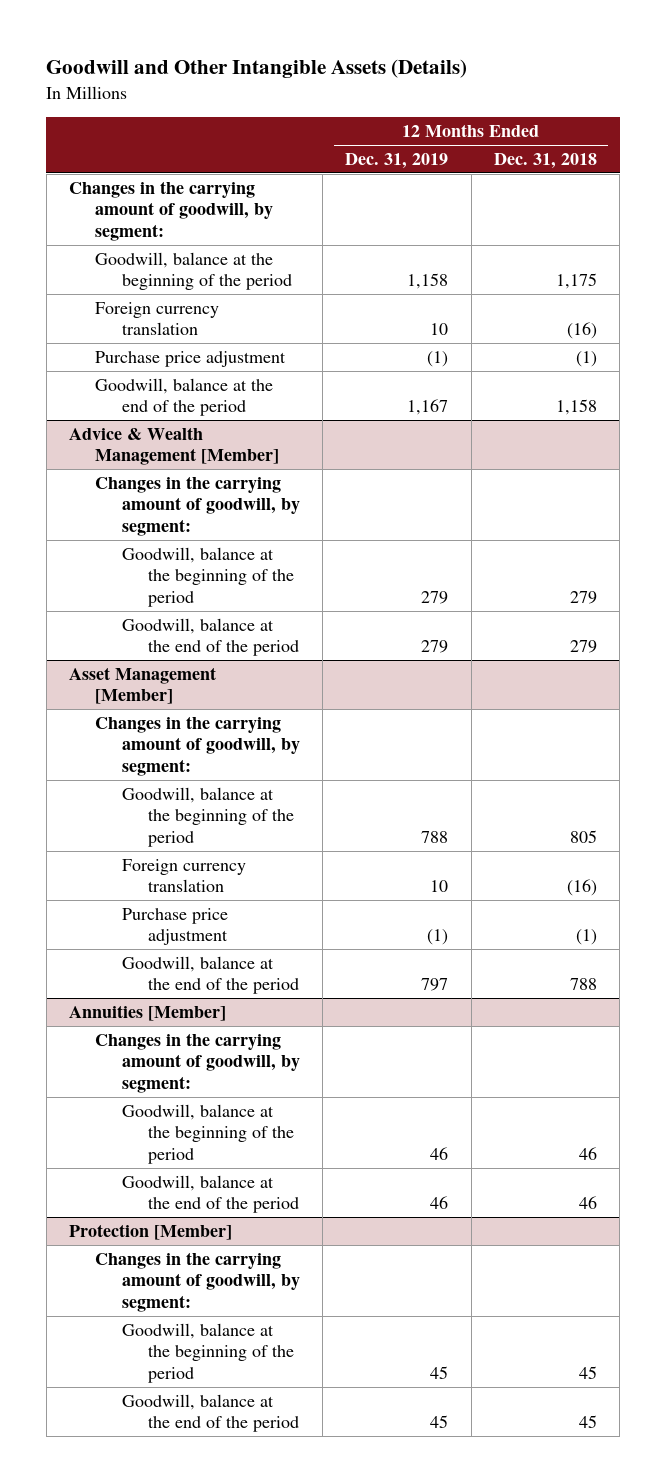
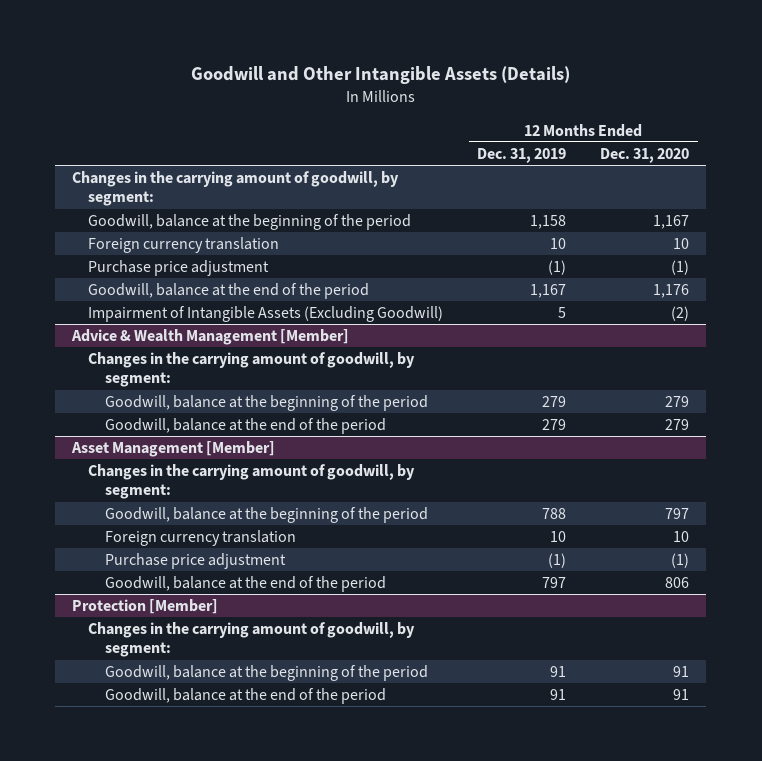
[494,153,598,170] Dec. 31, 2018 -> none
none -> [600,147,690,163] Dec. 31, 2020
none -> [88,306,444,323] Impairment of Intangible Assets (Excluding Goodwill)
[68,1004,226,1021] Annuities [Member] -> none
[95,1032,300,1093] Changes in the carrying amount of goodwill, by segment: -> none
[121,1103,295,1164] Goodwill, balance at the beginning of the period -> none
[121,1174,300,1214] Goodwill, balance at the end of the period -> none
[430,1365,449,1379] 45 -> [550,666,567,678] 91
[430,1415,449,1429] 45 -> [550,689,567,701] 91

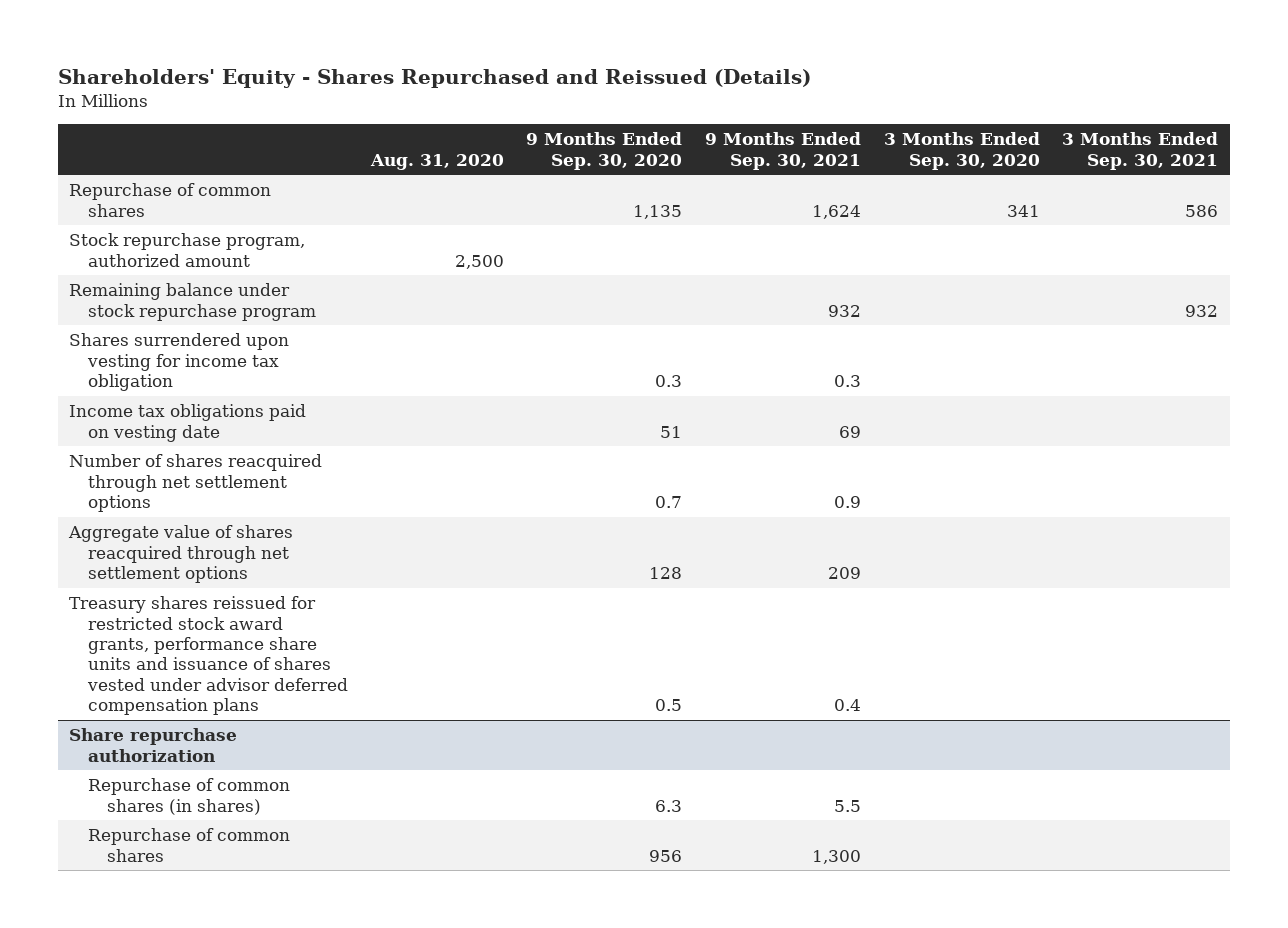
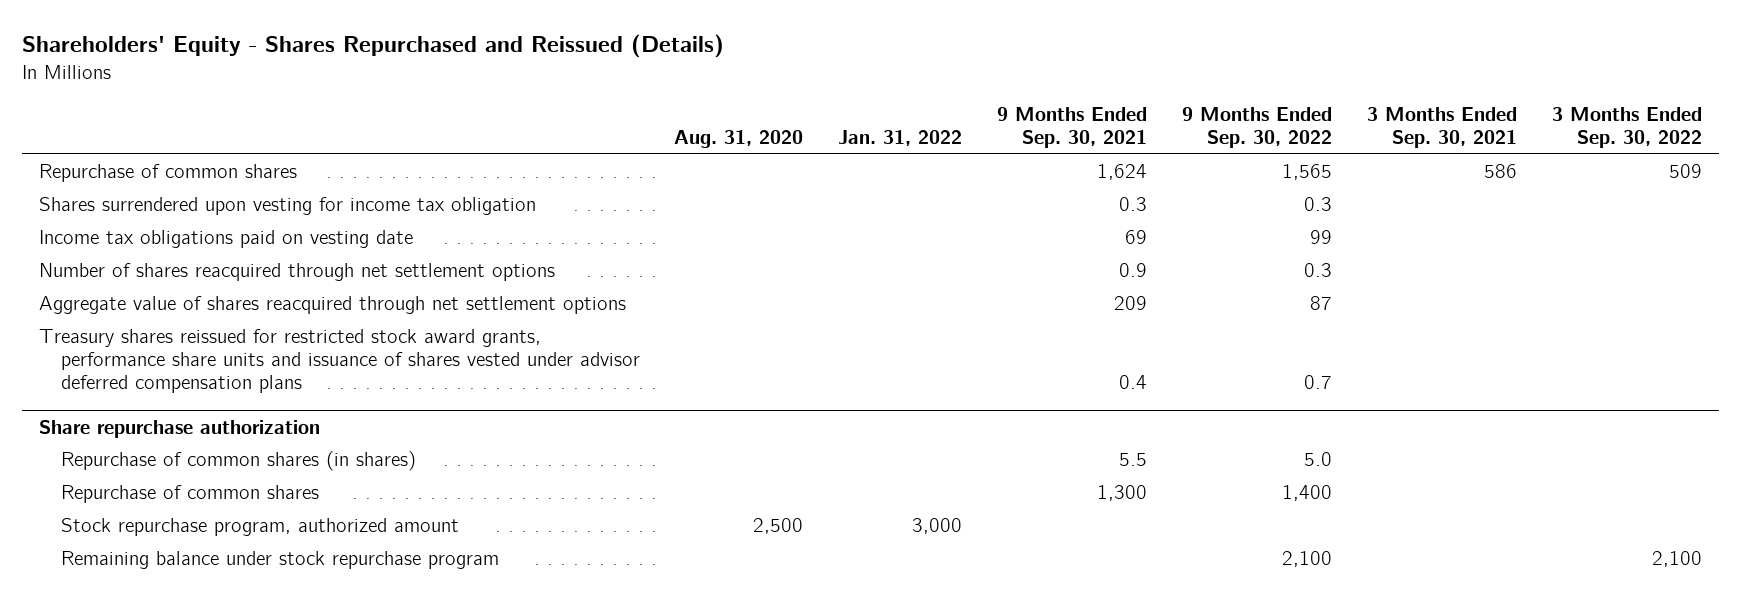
[526,132,683,170] 9 Months Ended Sep. 30, 2020 -> none
[883,132,1040,170] 3 Months Ended Sep. 30, 2020 -> none
none -> [838,130,963,147] Jan. 31, 2022
none -> [1181,107,1332,149] 9 Months Ended Sep. 30, 2022
none -> [1551,107,1702,149] 3 Months Ended Sep. 30, 2022
[69,233,306,267] Stock repurchase program, authorized amount -> none
[69,283,317,321] Remaining balance under stock repurchase program -> none
none -> [60,518,459,537] Stock repurchase program, authorized amount
none -> [60,551,499,570] Remaining balance under stock repurchase program

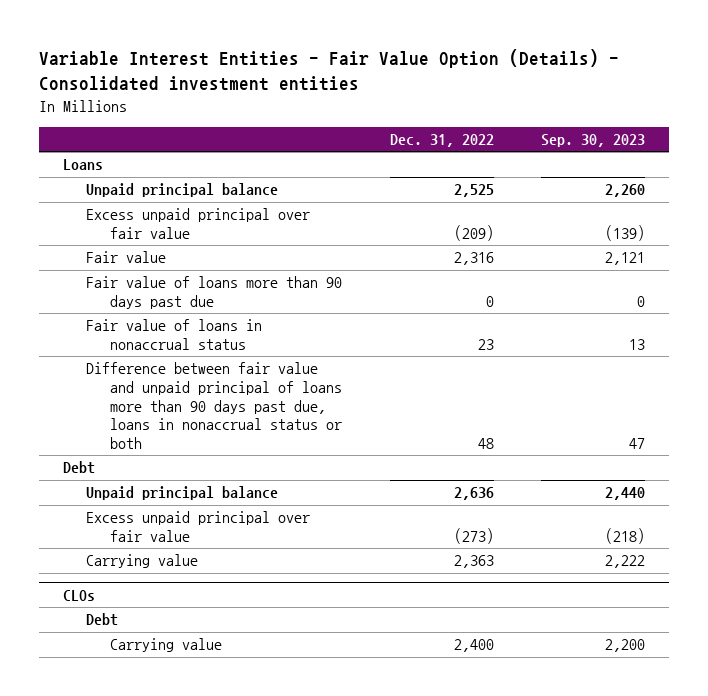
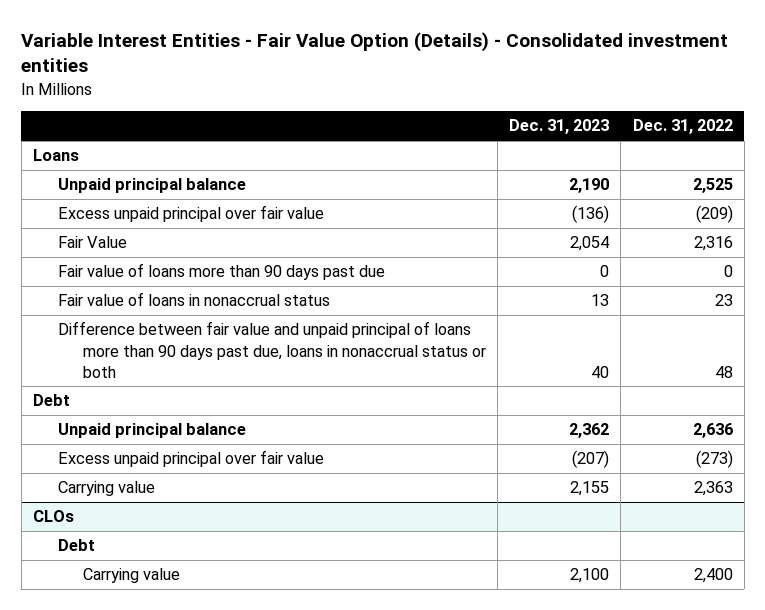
[541,134,646,148] Sep. 30, 2023 -> none
none -> [509,119,610,135] Dec. 31, 2023
[86,251,167,264] Fair value -> [57,236,127,249] Fair Value

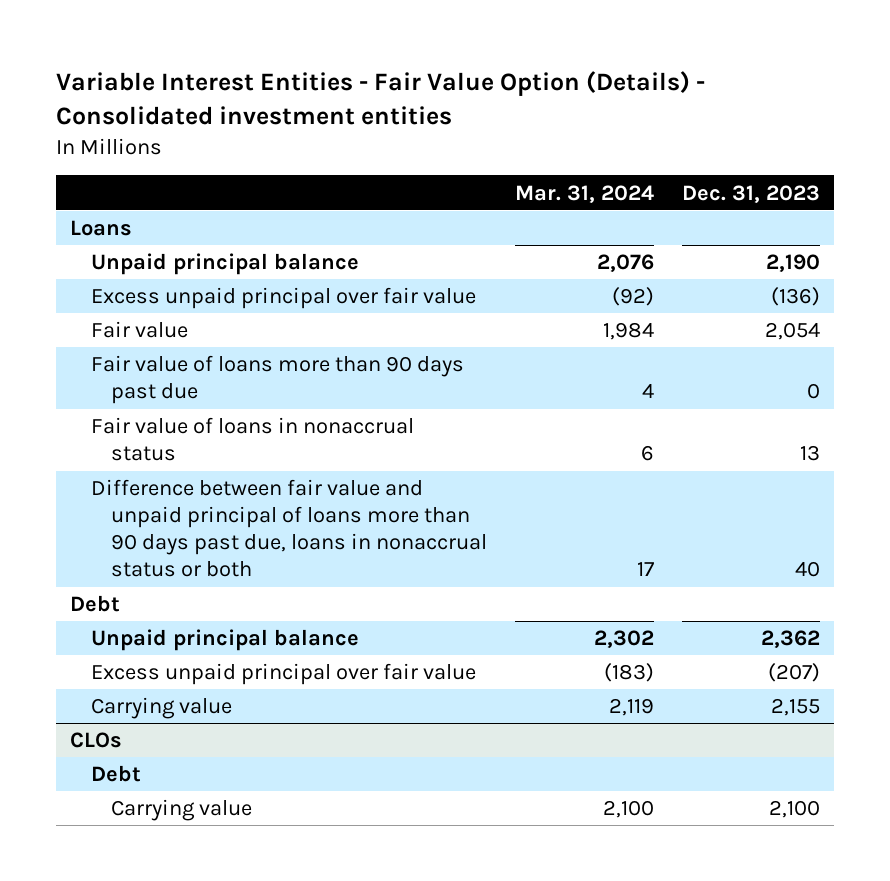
[632,119,733,135] Dec. 31, 2022 -> none
none -> [514,184,654,203] Mar. 31, 2024
[57,236,127,249] Fair Value -> [90,321,188,339] Fair value

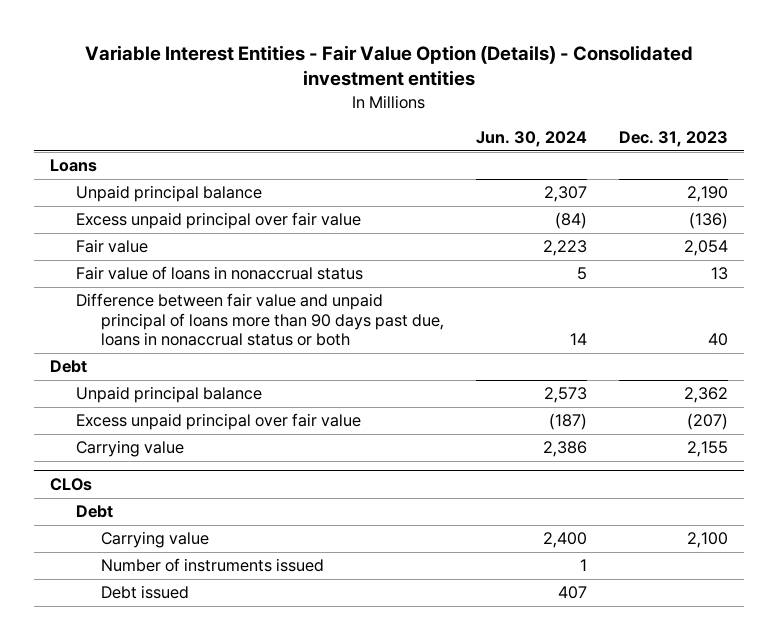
[514,184,654,203] Mar. 31, 2024 -> none
none -> [476,131,588,148] Jun. 30, 2024
[90,355,464,405] Fair value of loans more than 90 days past due -> none
none -> [101,558,325,573] Number of instruments issued
none -> [101,585,190,600] Debt issued

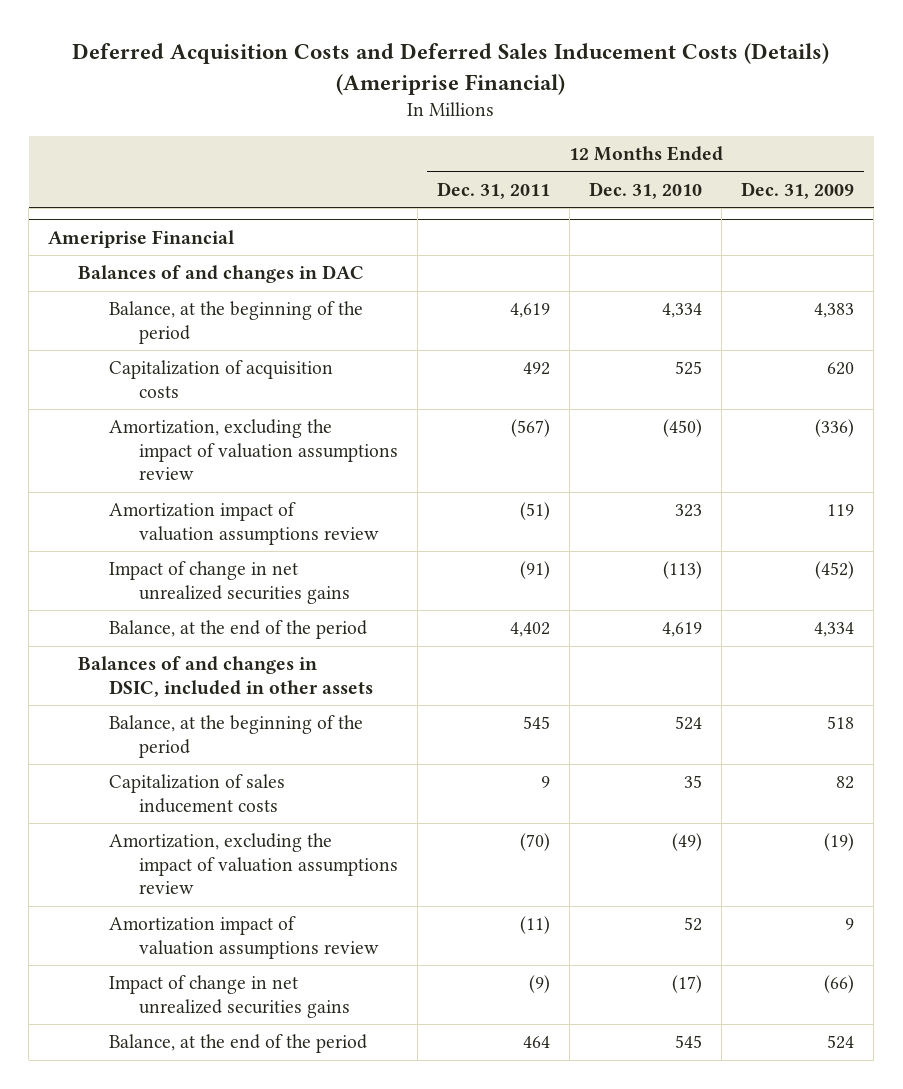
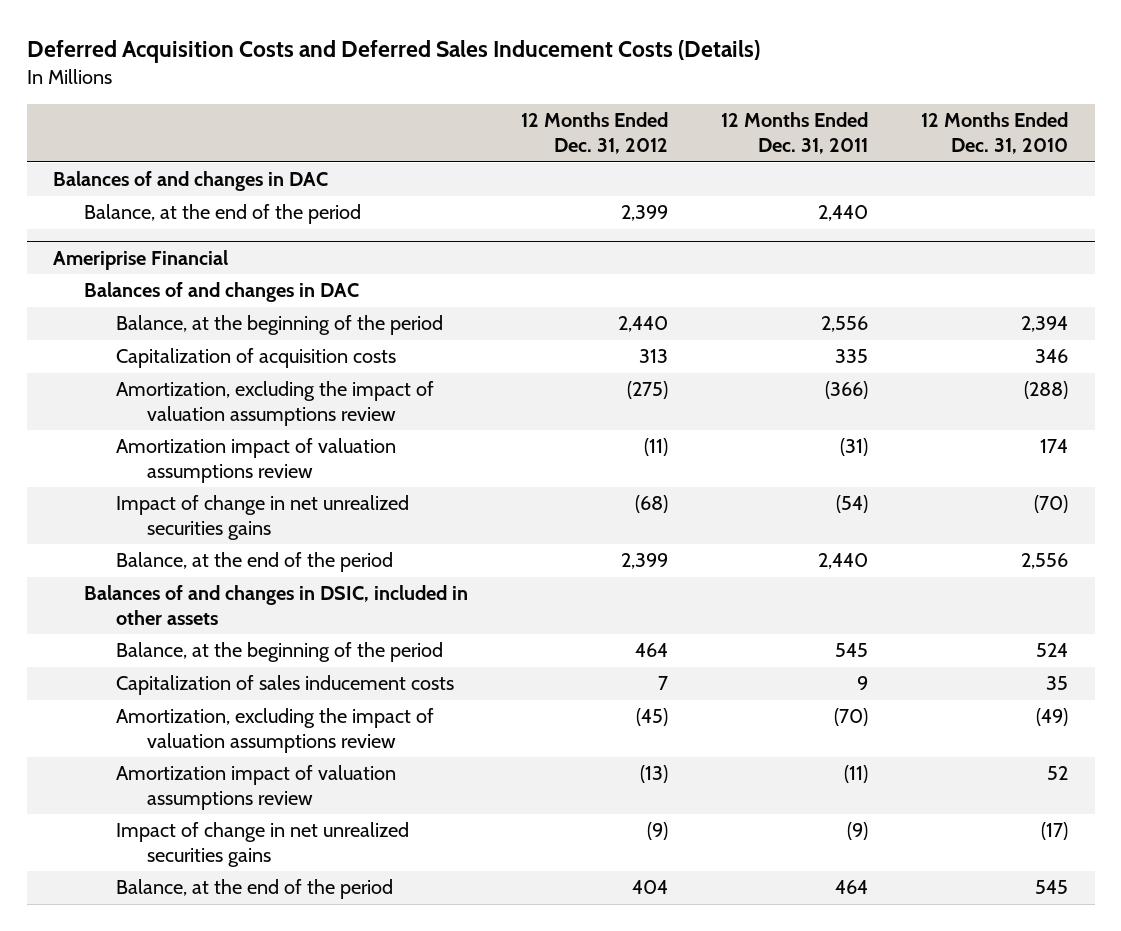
[72,43,830,95] Deferred Acquisition Costs and Deferred Sales Inducement Costs (Details) (Ameriprise Financial) -> [26,40,760,64] Deferred Acquisition Costs and Deferred Sales Inducement Costs (Details)
[741,181,855,199] Dec. 31, 2009 -> none
none -> [521,112,669,155] 12 Months Ended Dec. 31, 2012
none -> [53,171,329,192] Balances of and changes in DAC
none -> [84,204,362,225] Balance, at the end of the period
[510,303,551,319] 4,619 -> [821,316,869,333] 2,556
[662,303,703,319] 4,334 -> [1021,316,1069,333] 2,394
[523,362,551,376] 492 -> [835,349,869,364] 335
[675,361,703,376] 525 -> [1035,349,1069,364] 346
[511,419,551,438] (567) -> [825,381,869,400] (366)
[663,419,703,438] (450) -> [1024,381,1069,400] (288)
[520,502,551,521] (51) -> [840,438,869,457] (31)
[675,504,703,518] 323 -> [1040,439,1069,454] 174
[520,561,551,580] (91) -> [836,495,869,514] (54)
[663,561,703,580] (113) -> [1034,495,1069,514] (70)
[510,622,551,638] 4,402 -> [818,553,869,570] 2,440
[662,622,703,638] 4,619 -> [1021,553,1069,570] 2,556

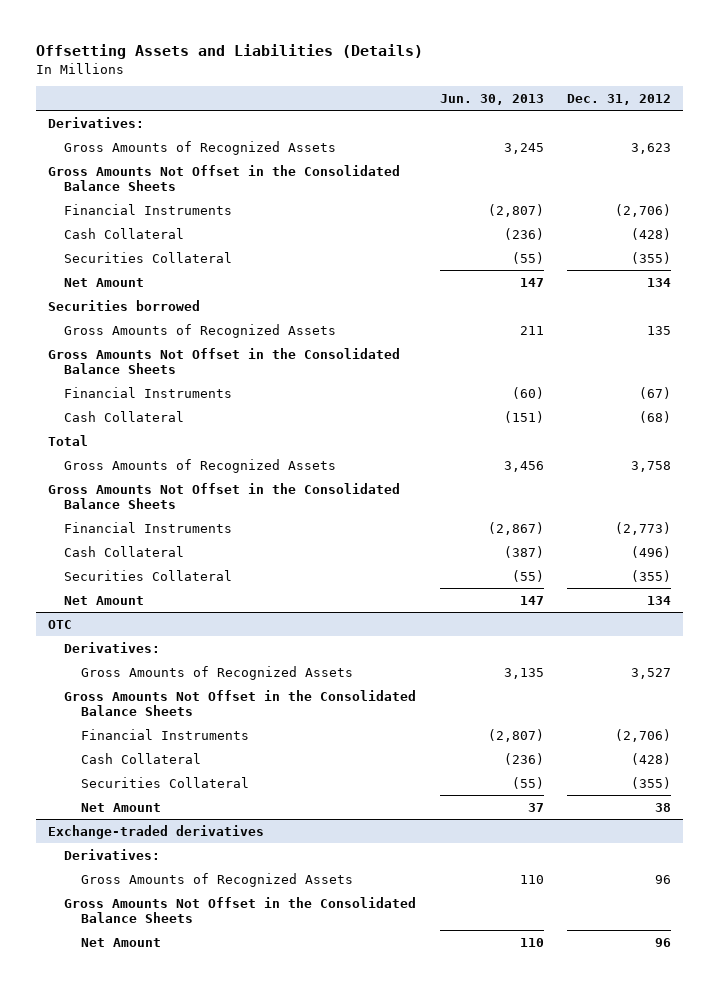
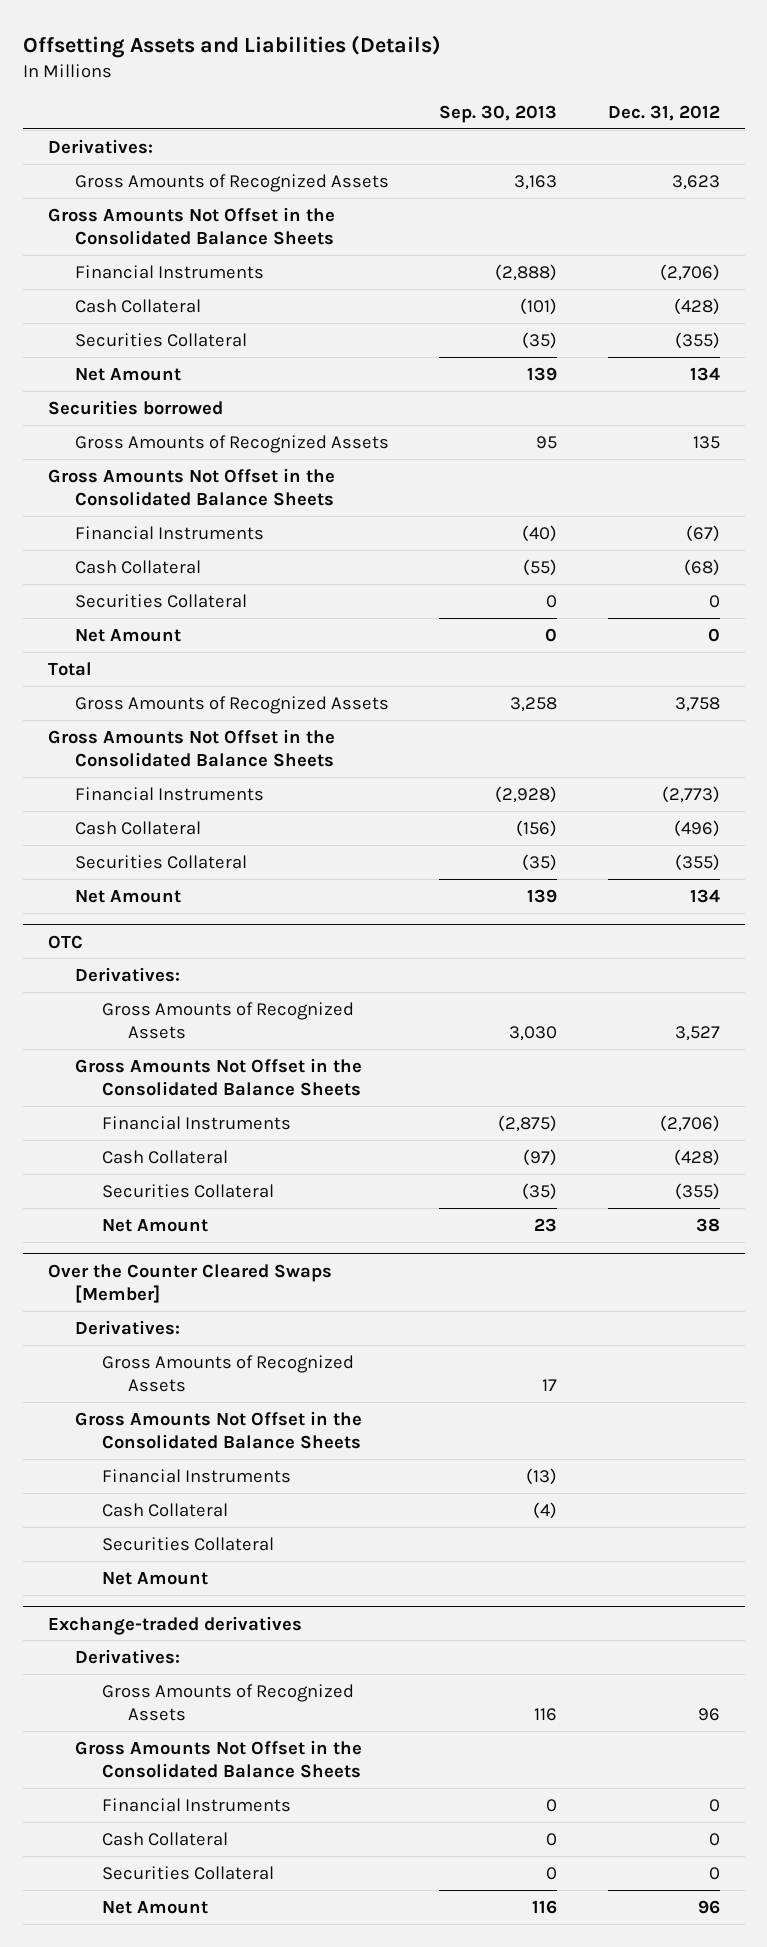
[439,94,544,106] Jun. 30, 2013 -> none
none -> [439,105,558,124] Sep. 30, 2013
none -> [74,593,247,608] Securities Collateral
none -> [74,628,181,642] Net Amount
none -> [47,1263,332,1304] Over the Counter Cleared Swaps [Member]
none -> [74,1319,180,1335] Derivatives:
none -> [101,1354,354,1393] Gross Amounts of Recognized Assets
none -> [74,1410,362,1450] Gross Amounts Not Offset in the Consolidated Balance Sheets
none -> [101,1468,291,1483] Financial Instruments
none -> [101,1502,228,1517] Cash Collateral
none -> [101,1536,274,1551] Securities Collateral
none -> [101,1571,208,1585] Net Amount
none -> [101,1797,291,1812] Financial Instruments
none -> [101,1831,228,1846] Cash Collateral
none -> [101,1865,274,1880] Securities Collateral

